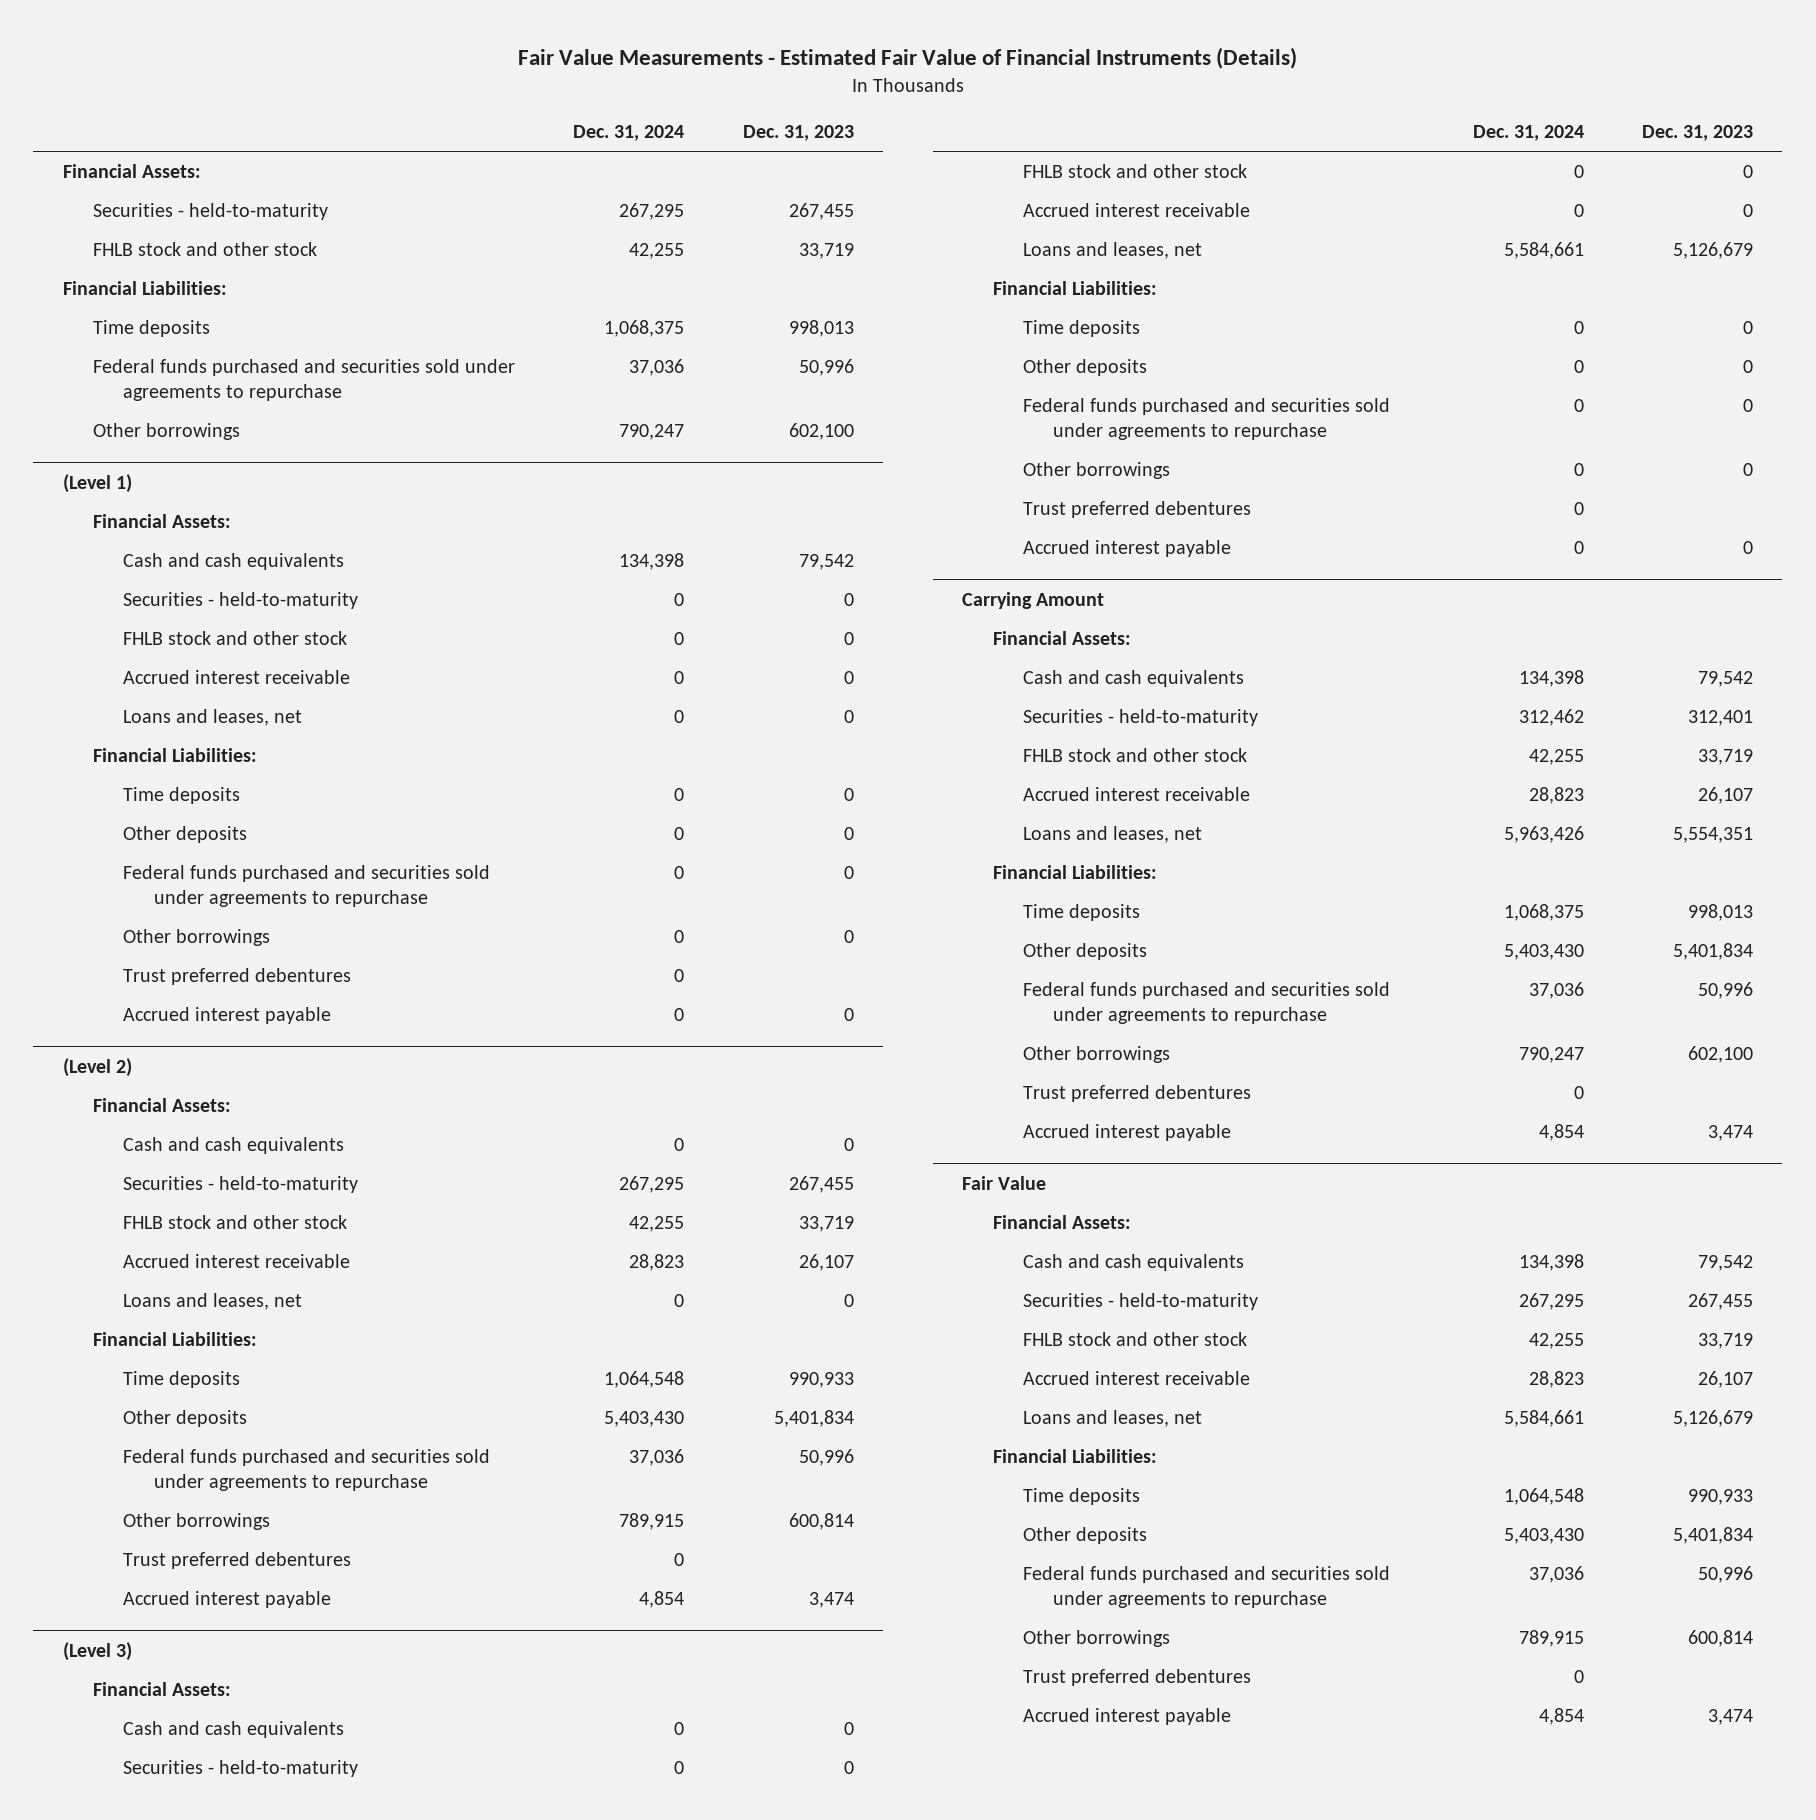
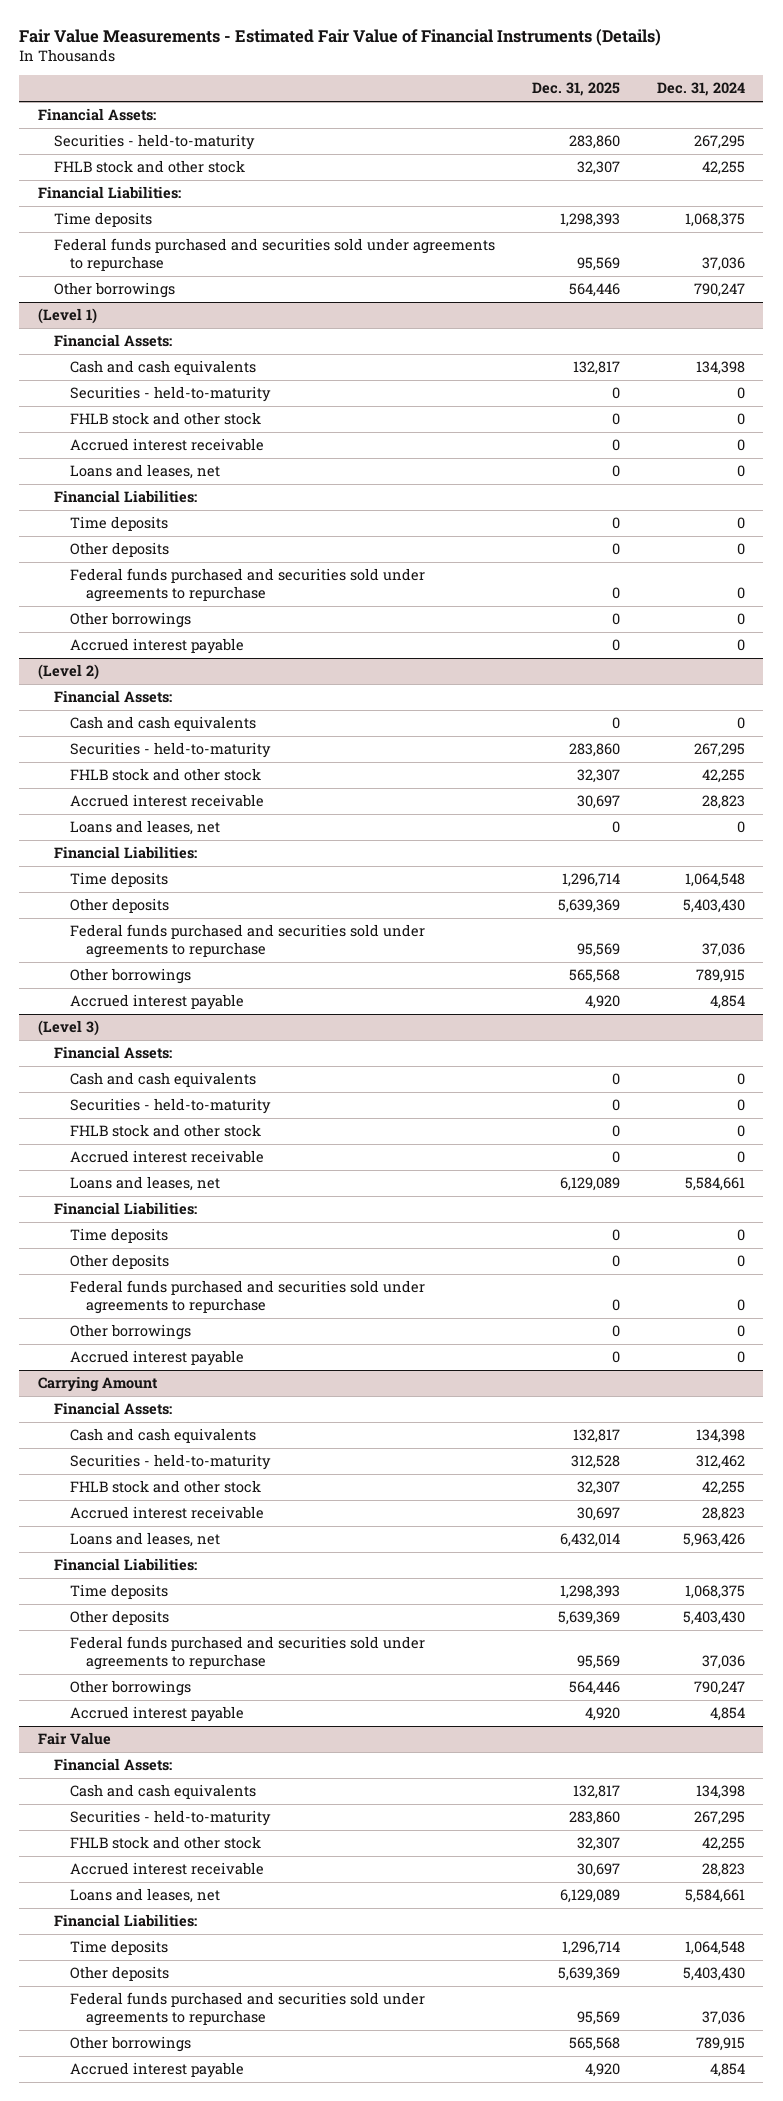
[742,125,854,142] Dec. 31, 2023 -> none
none -> [531,82,620,97] Dec. 31, 2025
[123,968,352,986] Trust preferred debentures -> none
[123,1552,352,1570] Trust preferred debentures -> none
[1022,501,1251,519] Trust preferred debentures -> none
[1022,1085,1251,1103] Trust preferred debentures -> none
[1022,1669,1251,1687] Trust preferred debentures -> none

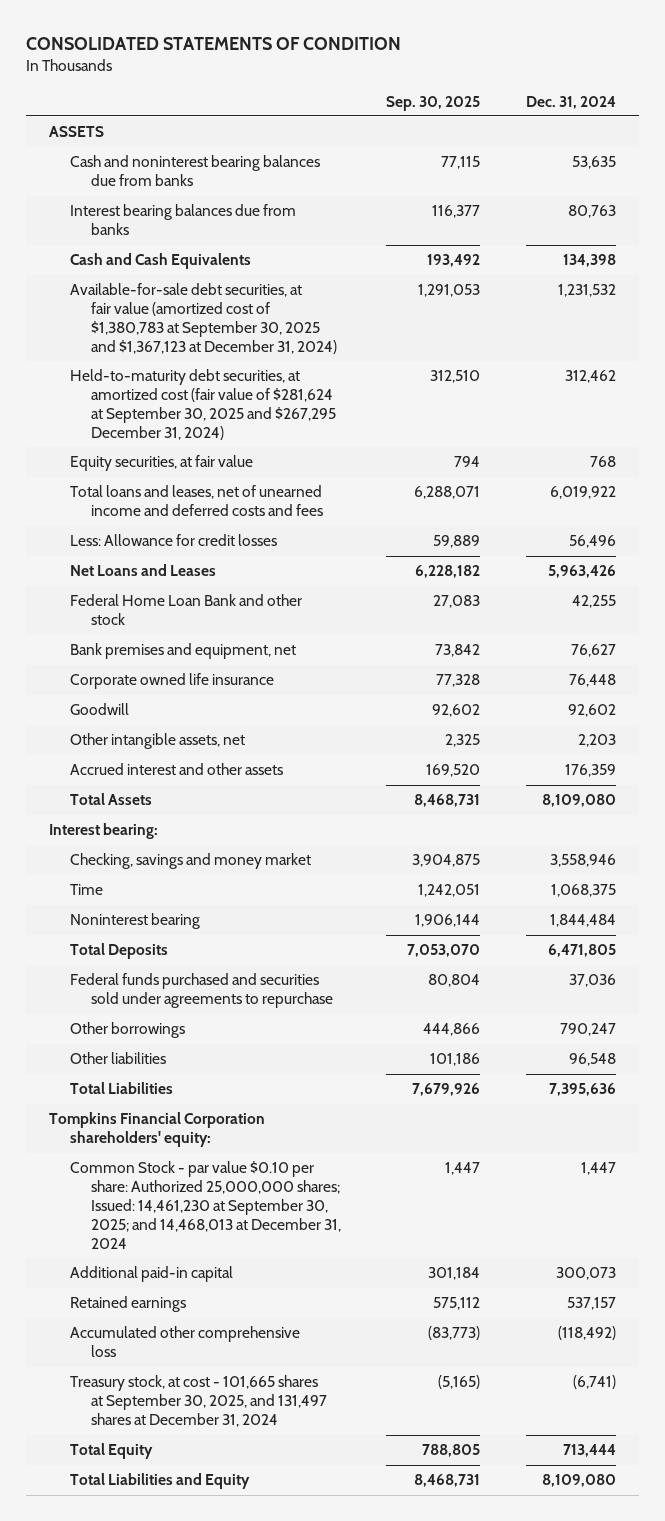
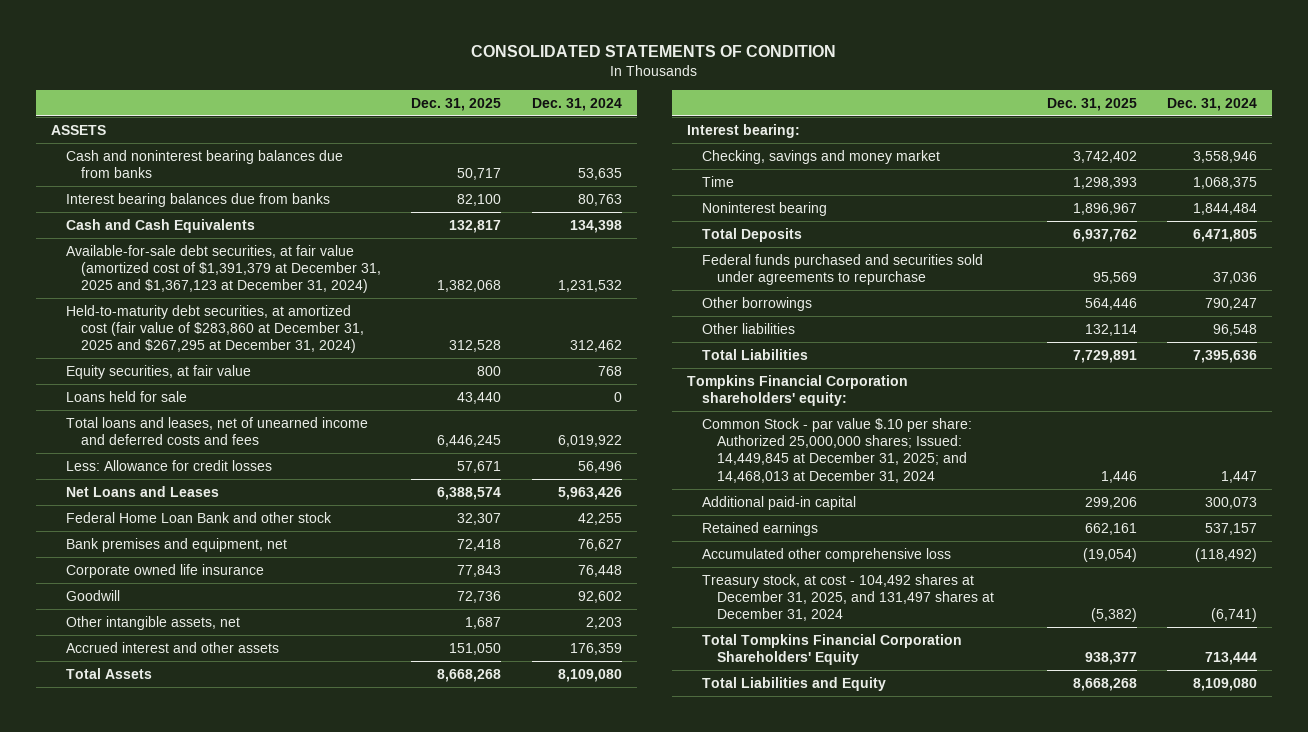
[386,95,481,111] Sep. 30, 2025 -> none
none -> [411,97,502,111] Dec. 31, 2025
[69,283,338,355] Available-for-sale debt securities, at fair value (amortized cost of $1,380,783 at September 30, 2025 and $1,367,123 at December 31, 2024) -> [65,244,381,294] Available-for-sale debt securities, at fair value (amortized cost of $1,391,379 at December 31, 2025 and $1,367,123 at December 31, 2024)
[69,369,337,441] Held-to-maturity debt securities, at amortized cost (fair value of $281,624 at September 30, 2025 and $267,295 December 31, 2024) -> [65,304,364,354] Held-to-maturity debt securities, at amortized cost (fair value of $283,860 at December 31, 2025 and $267,295 at December 31, 2024)
none -> [65,390,187,402] Loans held for sale
[69,1161,342,1249] Common Stock - par value $0.10 per share: Authorized 25,000,000 shares; Issued: 14,461,230 at September 30, 2025; and 14,468,013 at December 31, 2024 -> [701,417,972,483] Common Stock - par value $.10 per share: Authorized 25,000,000 shares; Issued: 14,449,845 at December 31, 2025; and 14,468,013 at December 31, 2024
[69,1375,328,1428] Treasury stock, at cost - 101,665 shares at September 30, 2025, and 131,497 shares at December 31, 2024 -> [701,573,994,622] Treasury stock, at cost - 104,492 shares at December 31, 2025, and 131,497 shares at December 31, 2024
[69,1443,153,1460] Total Equity -> [701,633,962,665] Total Tompkins Financial Corporation Shareholders' Equity

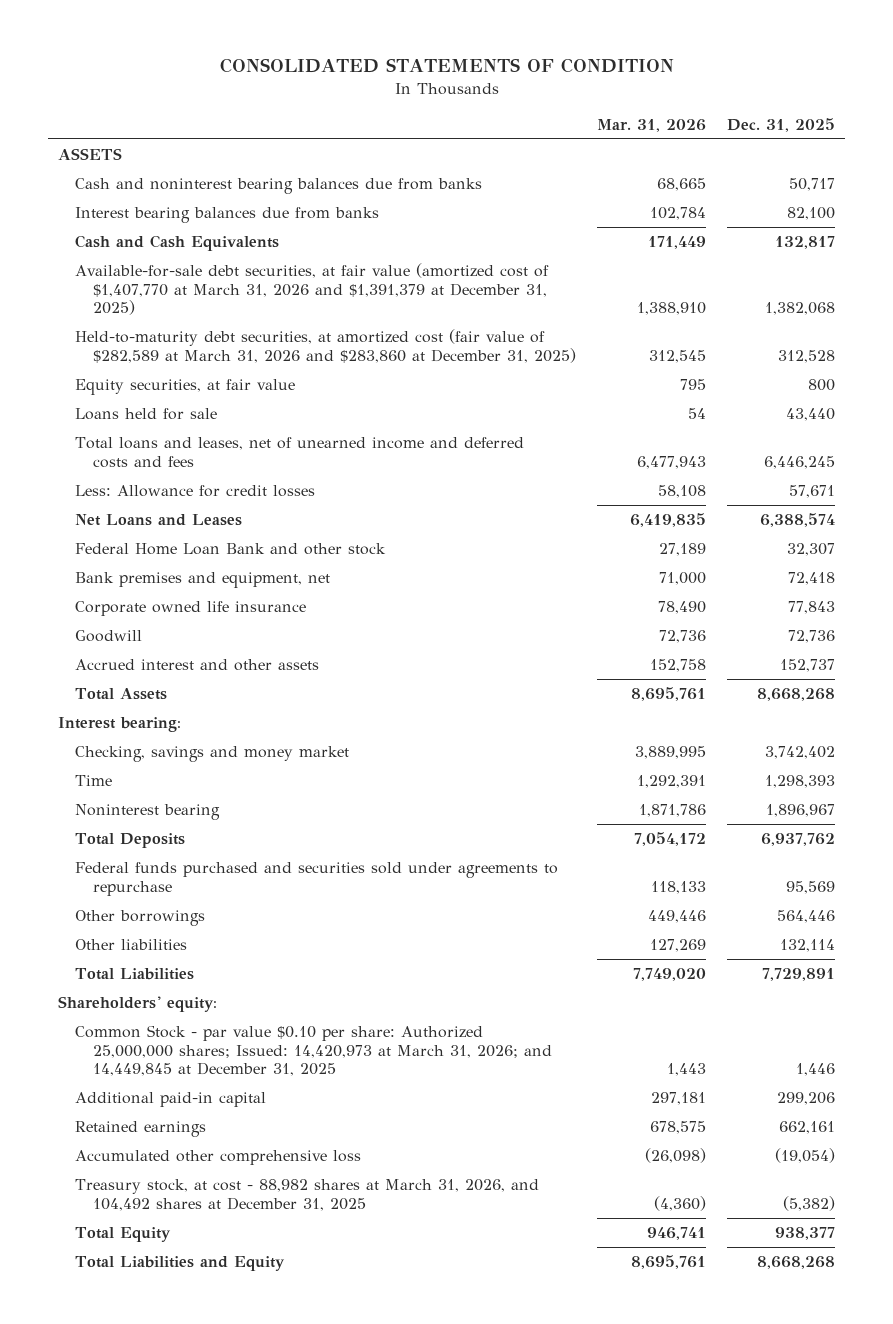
[531,97,622,111] Dec. 31, 2024 -> none
none -> [596,118,706,132] Mar. 31, 2026
[65,244,381,294] Available-for-sale debt securities, at fair value (amortized cost of $1,391,379 at December 31, 2025 and $1,367,123 at December 31, 2024) -> [75,262,550,316] Available-for-sale debt securities, at fair value (amortized cost of $1,407,770 at March 31, 2026 and $1,391,379 at December 31, 2025)
[65,304,364,354] Held-to-maturity debt securities, at amortized cost (fair value of $283,860 at December 31, 2025 and $267,295 at December 31, 2024) -> [75,328,576,363] Held-to-maturity debt securities, at amortized cost (fair value of $282,589 at March 31, 2026 and $283,860 at December 31, 2025)
[65,615,240,630] Other intangible assets, net -> none
[449,642,502,655] 151,050 -> [779,658,835,672] 152,737
[686,374,908,406] Tompkins Financial Corporation shareholders' equity: -> [58,995,218,1012] Shareholders' equity:
[701,417,972,483] Common Stock - par value $.10 per share: Authorized 25,000,000 shares; Issued: 14,449,845 at December 31, 2025; and 14,468,013 at December 31, 2024 -> [75,1024,552,1077] Common Stock - par value $0.10 per share: Authorized 25,000,000 shares; Issued: 14,420,973 at March 31, 2026; and 14,449,845 at December 31, 2025
[701,573,994,622] Treasury stock, at cost - 104,492 shares at December 31, 2025, and 131,497 shares at December 31, 2024 -> [75,1178,540,1211] Treasury stock, at cost - 88,982 shares at March 31, 2026, and 104,492 shares at December 31, 2025
[701,633,962,665] Total Tompkins Financial Corporation Shareholders' Equity -> [75,1226,172,1242] Total Equity

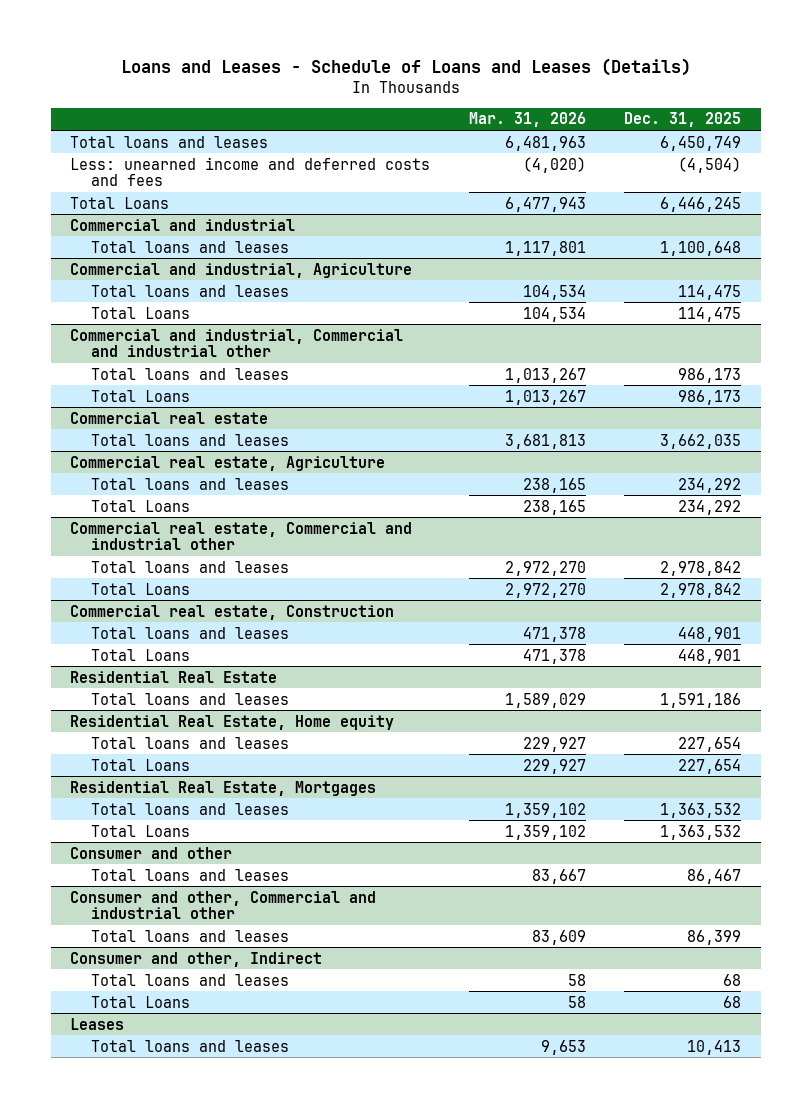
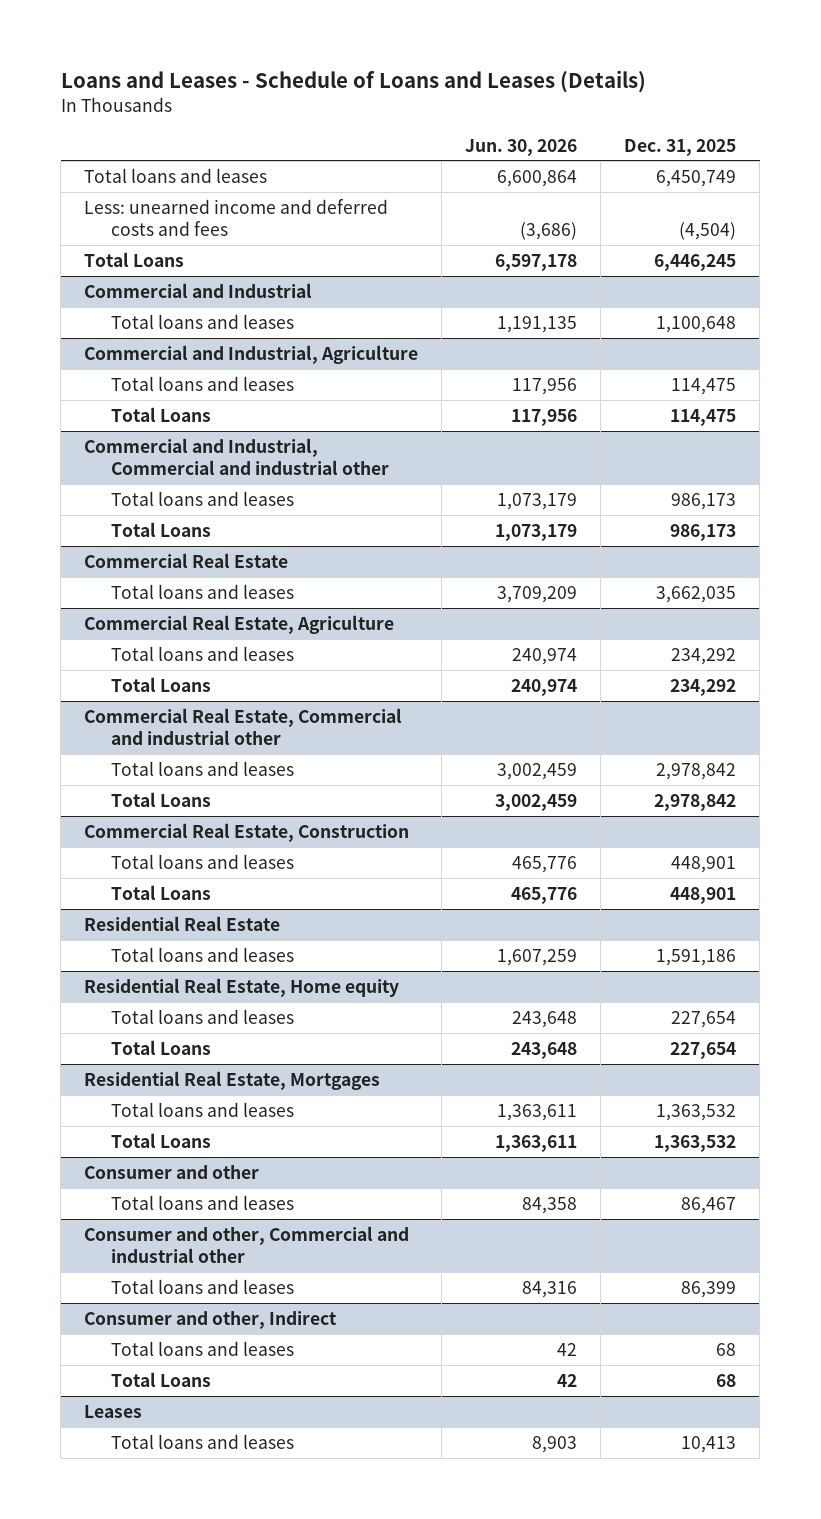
[468,112,586,128] Mar. 31, 2026 -> none
none -> [465,138,578,156] Jun. 30, 2026
[70,218,296,231] Commercial and industrial -> [84,282,313,298] Commercial and Industrial
[70,262,413,278] Commercial and industrial, Agriculture -> [84,344,419,364] Commercial and Industrial, Agriculture
[70,328,404,358] Commercial and industrial, Commercial and industrial other -> [84,437,390,475] Commercial and Industrial, Commercial and industrial other
[70,411,269,424] Commercial real estate -> [84,552,289,568] Commercial Real Estate
[70,455,386,471] Commercial real estate, Agriculture -> [84,614,395,634] Commercial Real Estate, Agriculture
[70,521,413,551] Commercial real estate, Commercial and industrial other -> [84,707,403,745] Commercial Real Estate, Commercial and industrial other
[70,604,395,620] Commercial real estate, Construction -> [84,822,410,842] Commercial Real Estate, Construction

